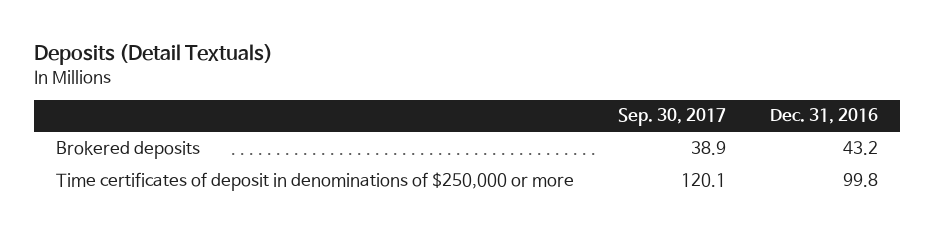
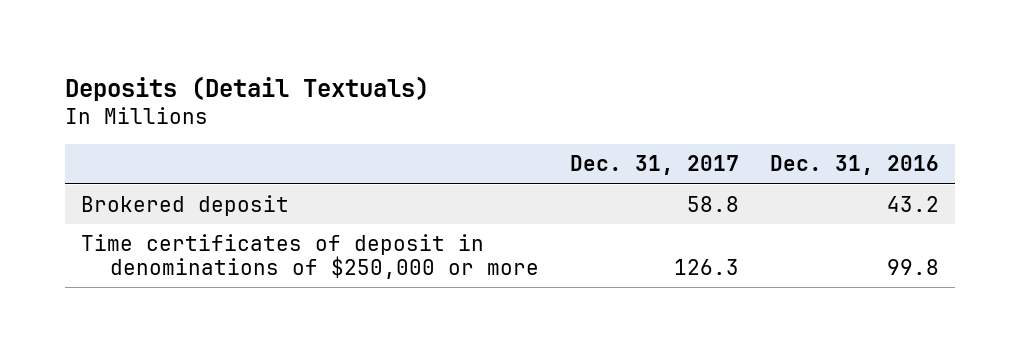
[618,108,727,127] Sep. 30, 2017 -> none
none -> [570,155,740,176] Dec. 31, 2017
[56,140,201,159] Brokered deposits -> [80,195,289,217] Brokered deposit

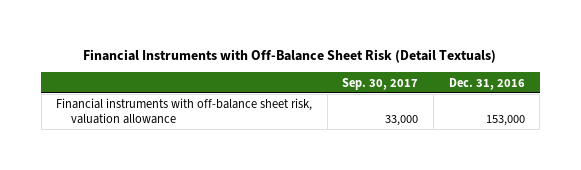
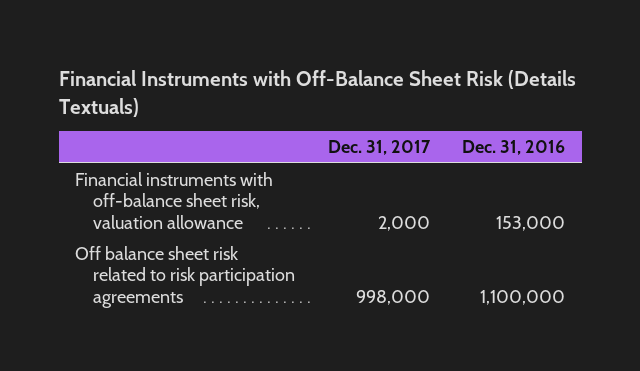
[83,49,497,64] Financial Instruments with Off-Balance Sheet Risk (Detail Textuals) -> [58,70,576,117] Financial Instruments with Off-Balance Sheet Risk (Details Textuals)
[342,77,419,90] Sep. 30, 2017 -> none
none -> [327,140,431,156] Dec. 31, 2017
none -> [74,245,296,308] Off balance sheet risk related to risk participation agreements

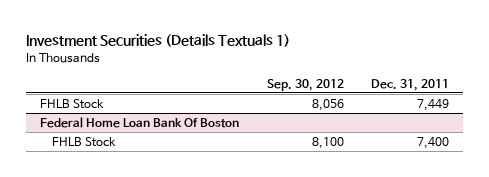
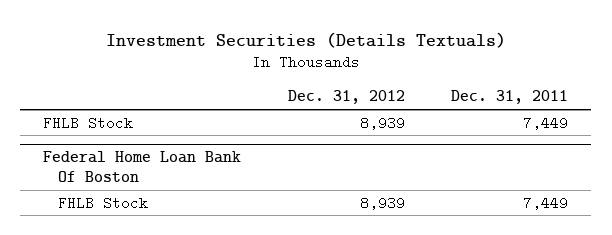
[26,34,291,48] Investment Securities (Details Textuals 1) -> [105,31,506,48] Investment Securities (Details Textuals)
[266,78,344,91] Sep. 30, 2012 -> none
none -> [287,90,405,105] Dec. 31, 2012
[417,136,450,149] 7,400 -> [523,195,569,210] 7,449

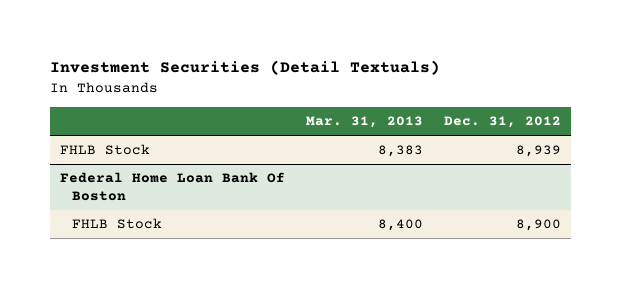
[105,31,506,48] Investment Securities (Details Textuals) -> [49,60,440,76] Investment Securities (Detail Textuals)
[451,90,569,105] Dec. 31, 2011 -> none
none -> [306,116,424,129] Mar. 31, 2013
[359,195,405,210] 8,939 -> [516,219,562,232] 8,900

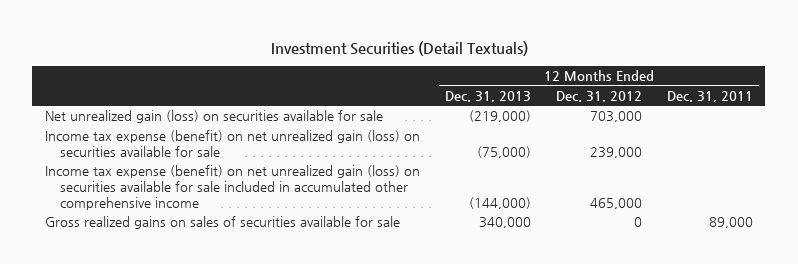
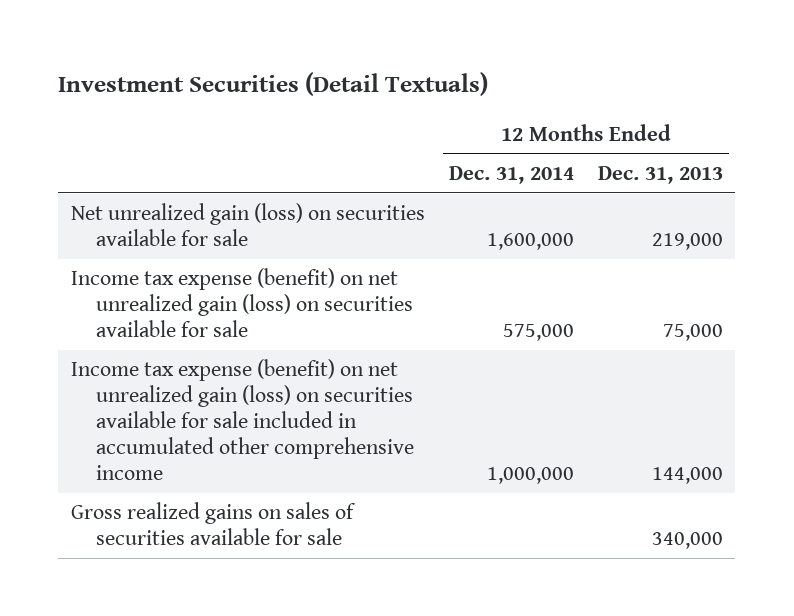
[555,90,642,102] Dec. 31, 2012 -> none
[666,90,753,102] Dec. 31, 2011 -> none
none -> [448,165,574,184] Dec. 31, 2014
[468,110,531,123] (219,000) -> [652,233,724,251] 219,000
[476,146,531,159] (75,000) -> [663,324,724,342] 75,000
[468,196,531,209] (144,000) -> [652,466,724,484] 144,000

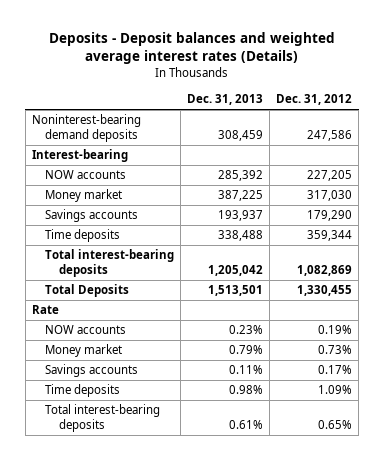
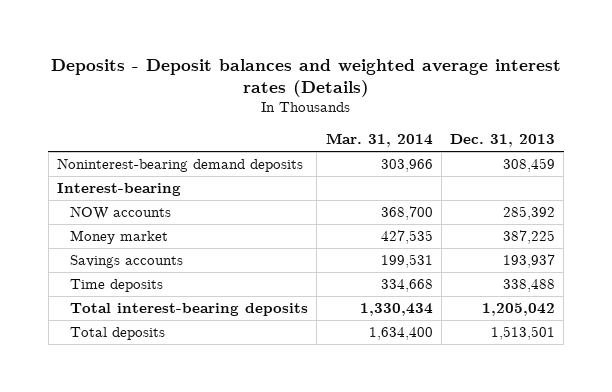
[276,94,353,106] Dec. 31, 2012 -> none
none -> [325,132,433,147] Mar. 31, 2014
[31,305,59,315] Rate -> none
[45,325,127,335] NOW accounts -> none
[45,344,123,358] Money market -> none
[45,364,139,378] Savings accounts -> none
[45,384,121,398] Time deposits -> none
[45,404,161,432] Total interest-bearing deposits -> none
[45,284,130,298] Total Deposits -> [70,327,166,341] Total deposits

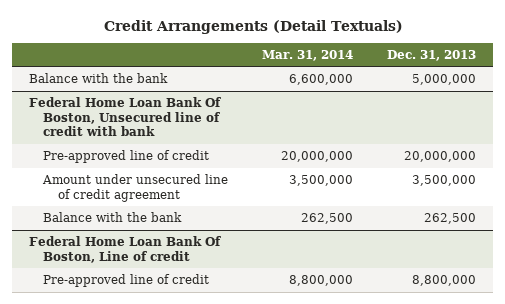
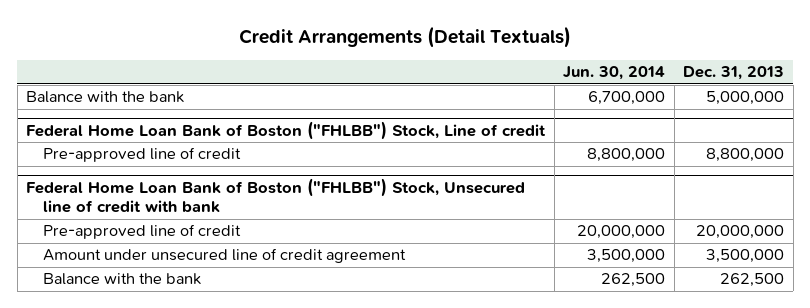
[262,49,354,61] Mar. 31, 2014 -> none
none -> [563,66,666,81] Jun. 30, 2014
none -> [26,121,547,141] Federal Home Loan Bank of Boston ("FHLBB") Stock, Line of credit
none -> [43,147,242,163] Pre-approved line of credit
[29,97,222,137] Federal Home Loan Bank Of Boston, Unsecured line of credit with bank -> [26,178,526,214] Federal Home Loan Bank of Boston ("FHLBB") Stock, Unsecured line of credit with bank
[29,236,222,263] Federal Home Loan Bank Of Boston, Line of credit -> none
[43,274,210,288] Pre-approved line of credit -> none

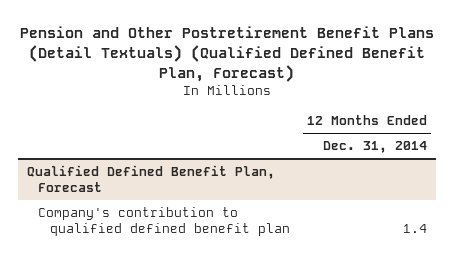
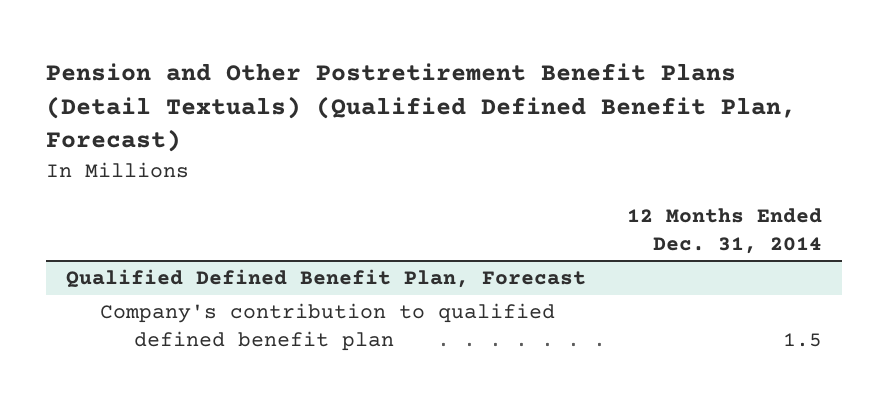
[402,223,427,233] 1.4 -> [782,333,822,348] 1.5

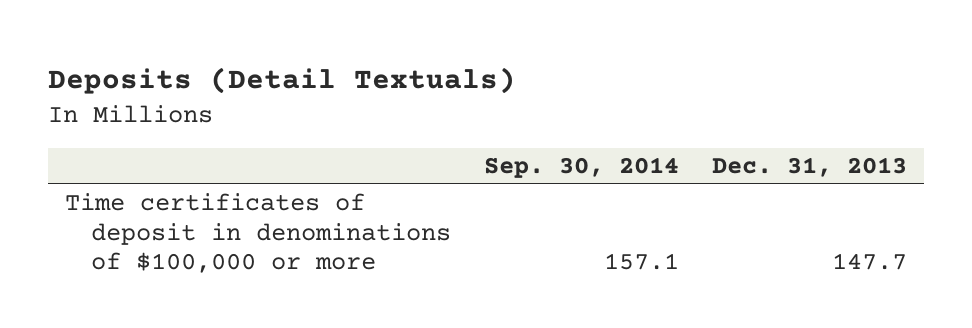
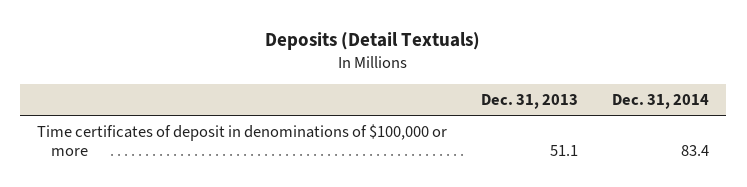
[483,157,679,179] Sep. 30, 2014 -> none
none -> [612,94,710,110] Dec. 31, 2014
[832,253,908,271] 147.7 -> [550,145,579,157] 51.1

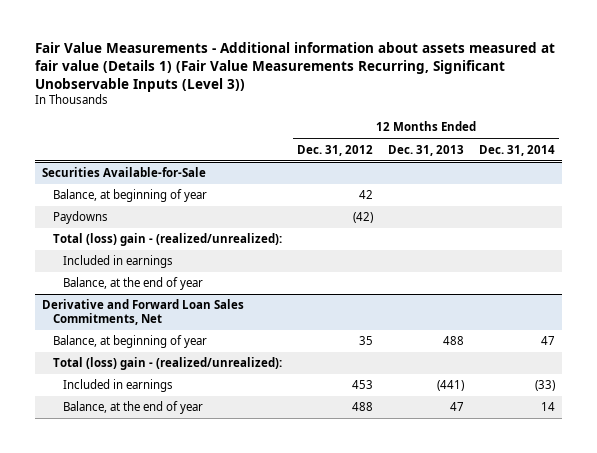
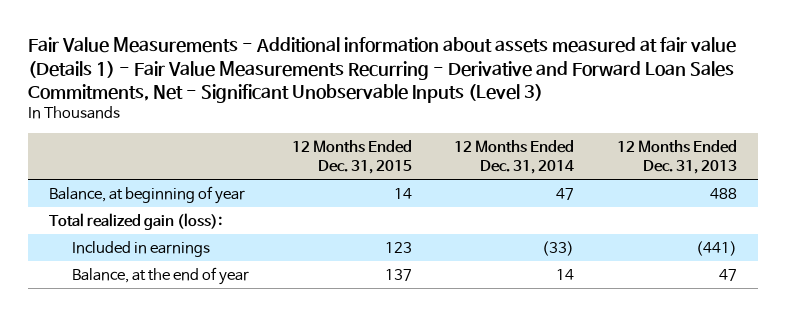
[34,41,555,92] Fair Value Measurements - Additional information about assets measured at fair value (Details 1) (Fair Value Measurements Recurring, Significant Unobservable Inputs (Level 3)) -> [27,37,736,103] Fair Value Measurements - Additional information about assets measured at fair value (Details 1) - Fair Value Measurements Recurring - Derivative and Forward Loan Sales Commitments, Net - Significant Unobservable Inputs (Level 3)
[296,144,373,156] Dec. 31, 2012 -> none
none -> [291,139,412,175] 12 Months Ended Dec. 31, 2015
[42,167,207,178] Securities Available-for-Sale -> none
[52,189,207,203] Balance, at beginning of year -> none
[52,211,108,225] Paydowns -> none
[52,233,282,247] Total (loss) gain - (realized/unrealized): -> none
[63,255,174,269] Included in earnings -> none
[63,277,204,291] Balance, at the end of year -> none
[42,299,245,326] Derivative and Forward Loan Sales Commitments, Net -> none
[52,357,282,371] Total (loss) gain - (realized/unrealized): -> [49,212,223,230] Total realized gain (loss):

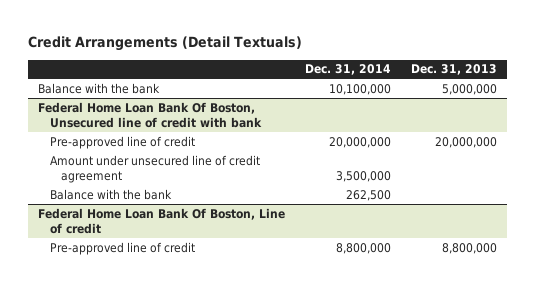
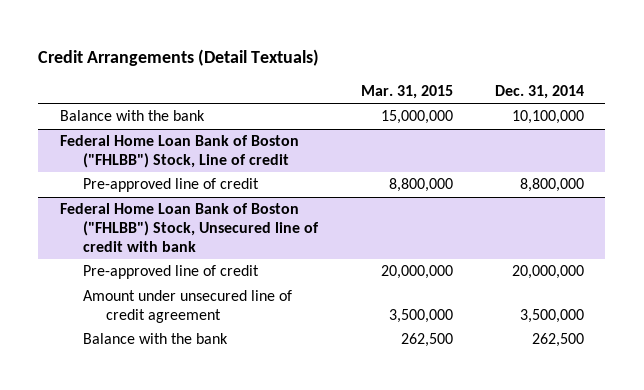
[411,64,498,76] Dec. 31, 2013 -> none
none -> [360,84,453,99] Mar. 31, 2015
none -> [59,135,299,169] Federal Home Loan Bank of Boston ("FHLBB") Stock, Line of credit
none -> [82,178,259,193] Pre-approved line of credit
[38,101,262,128] Federal Home Loan Bank Of Boston, Unsecured line of credit with bank -> [59,203,319,252] Federal Home Loan Bank of Boston ("FHLBB") Stock, Unsecured line of credit with bank
[38,207,286,234] Federal Home Loan Bank Of Boston, Line of credit -> none
[49,241,195,255] Pre-approved line of credit -> none

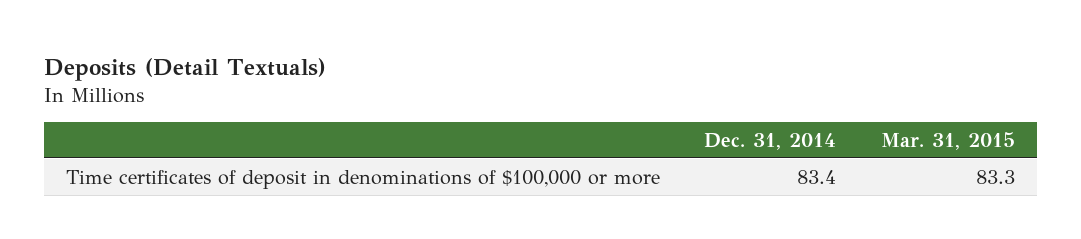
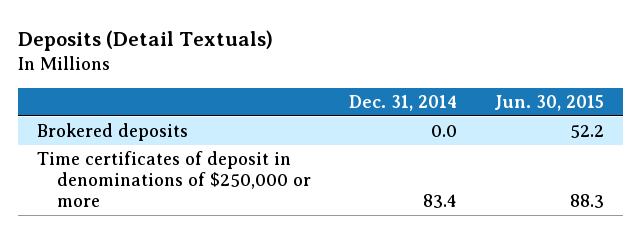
[880,131,1015,150] Mar. 31, 2015 -> none
none -> [494,95,605,112] Jun. 30, 2015
none -> [37,123,189,142] Brokered deposits
[65,169,660,189] Time certificates of deposit in denominations of $100,000 or more -> [37,151,312,207] Time certificates of deposit in denominations of $250,000 or more

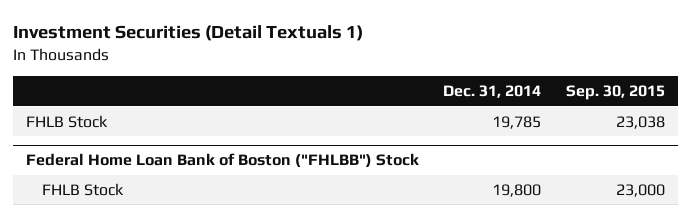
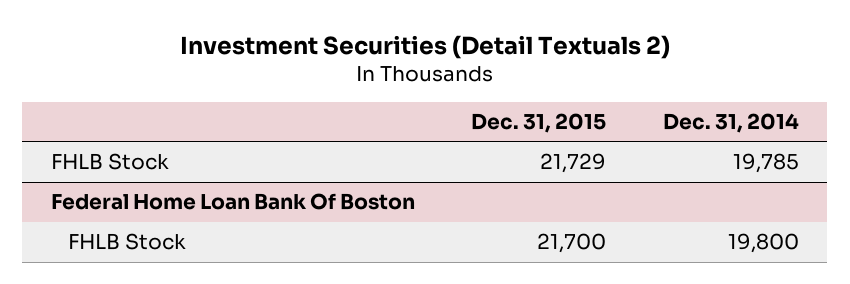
[13,25,364,42] Investment Securities (Detail Textuals 1) -> [179,34,670,59] Investment Securities (Detail Textuals 2)
[566,85,666,101] Sep. 30, 2015 -> none
none -> [471,112,607,133] Dec. 31, 2015
[25,153,419,169] Federal Home Loan Bank of Boston ("FHLBB") Stock -> [50,193,415,211] Federal Home Loan Bank Of Boston

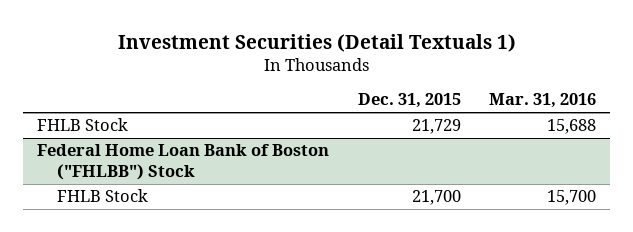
[179,34,670,59] Investment Securities (Detail Textuals 2) -> [117,33,516,52] Investment Securities (Detail Textuals 1)
[662,112,799,133] Dec. 31, 2014 -> none
none -> [489,93,597,109] Mar. 31, 2016
[50,193,415,211] Federal Home Loan Bank Of Boston -> [37,144,330,180] Federal Home Loan Bank of Boston ("FHLBB") Stock

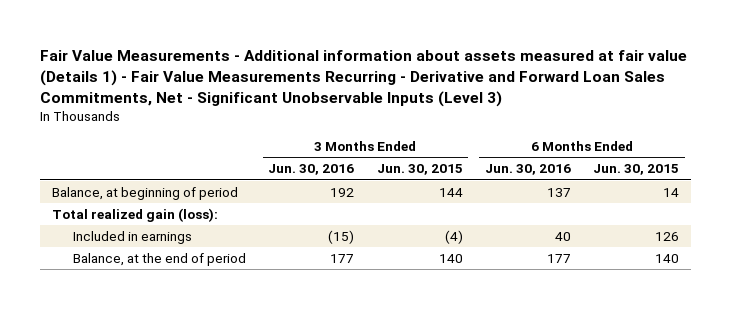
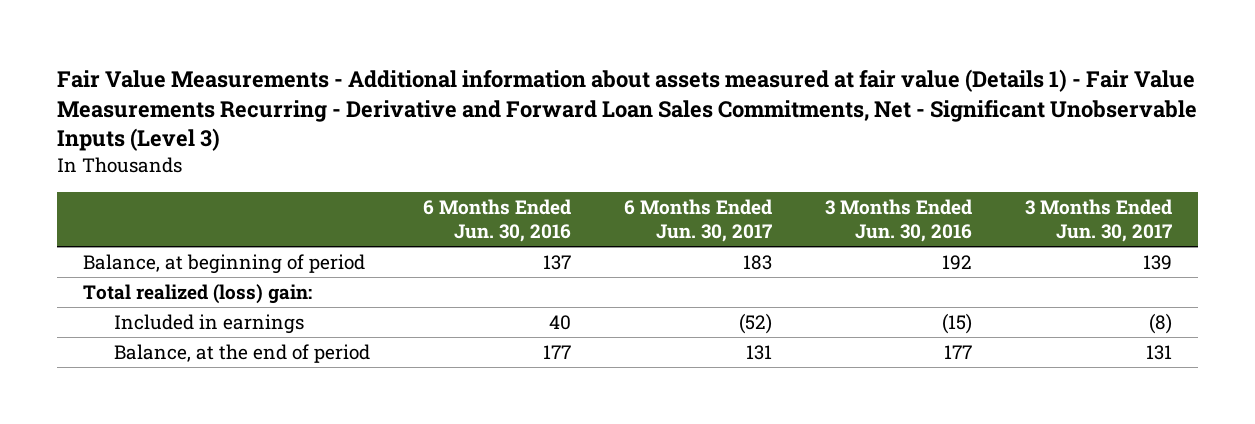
[376,164,463,176] Jun. 30, 2015 -> none
[593,164,680,176] Jun. 30, 2015 -> none
none -> [623,198,772,243] 6 Months Ended Jun. 30, 2017
none -> [1024,198,1172,243] 3 Months Ended Jun. 30, 2017
[51,208,218,223] Total realized gain (loss): -> [83,283,313,304] Total realized (loss) gain:

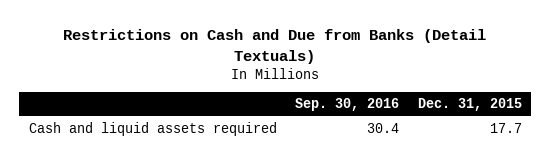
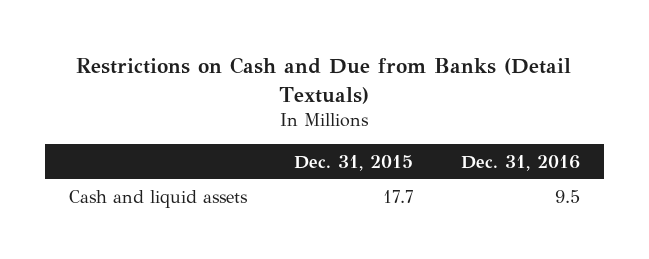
[295,98,400,112] Sep. 30, 2016 -> none
none -> [461,154,581,171] Dec. 31, 2016
[28,122,277,137] Cash and liquid assets required -> [68,190,248,209] Cash and liquid assets

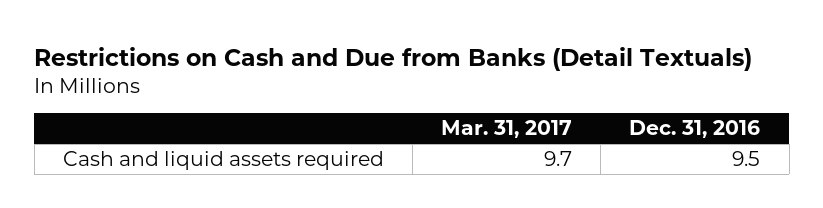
[294,154,414,171] Dec. 31, 2015 -> none
none -> [441,120,573,139] Mar. 31, 2017
[68,190,248,209] Cash and liquid assets -> [62,151,384,171] Cash and liquid assets required

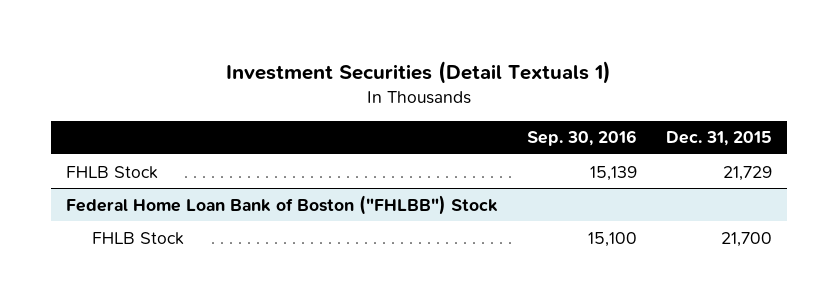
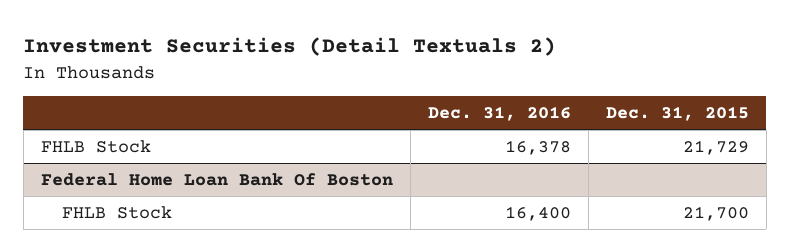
[225,60,611,84] Investment Securities (Detail Textuals 1) -> [23,37,557,57] Investment Securities (Detail Textuals 2)
[526,130,637,147] Sep. 30, 2016 -> none
none -> [427,106,571,122] Dec. 31, 2016
[65,194,498,215] Federal Home Loan Bank of Boston ("FHLBB") Stock -> [40,172,393,186] Federal Home Loan Bank Of Boston

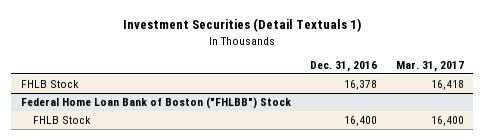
[23,37,557,57] Investment Securities (Detail Textuals 2) -> [123,18,362,33] Investment Securities (Detail Textuals 1)
[605,106,749,122] Dec. 31, 2015 -> none
none -> [395,60,464,72] Mar. 31, 2017
[40,172,393,186] Federal Home Loan Bank Of Boston -> [20,96,291,109] Federal Home Loan Bank of Boston ("FHLBB") Stock

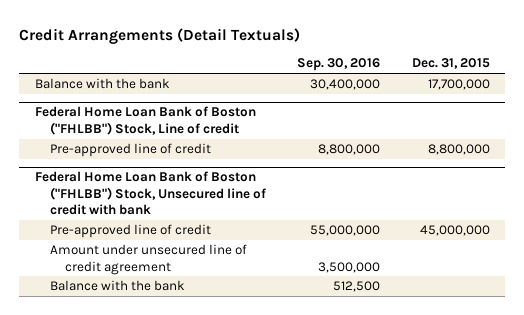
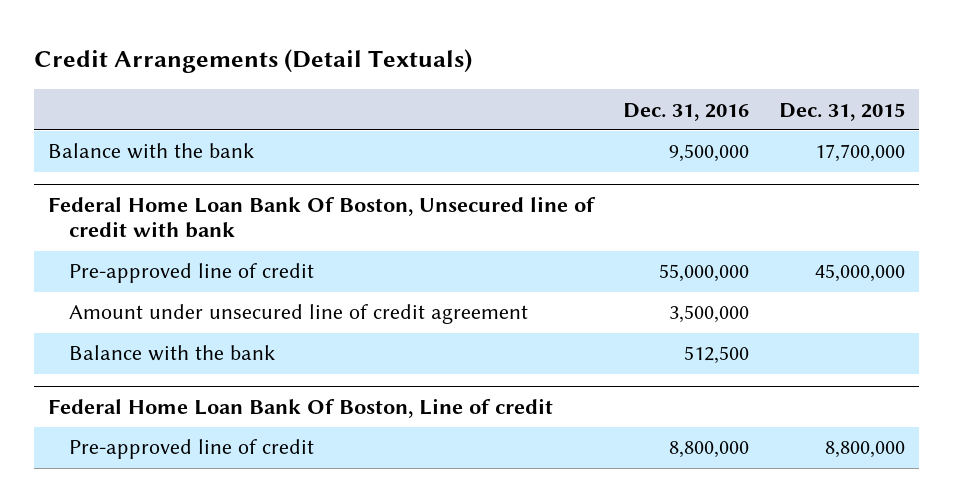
[297,58,381,72] Sep. 30, 2016 -> none
none -> [623,102,750,121] Dec. 31, 2016
[34,106,256,135] Federal Home Loan Bank of Boston ("FHLBB") Stock, Line of credit -> none
[49,143,211,158] Pre-approved line of credit -> none
[34,171,266,216] Federal Home Loan Bank of Boston ("FHLBB") Stock, Unsecured line of credit with bank -> [48,196,597,239] Federal Home Loan Bank Of Boston, Unsecured line of credit with bank
none -> [48,398,554,419] Federal Home Loan Bank Of Boston, Line of credit
none -> [69,439,315,460] Pre-approved line of credit

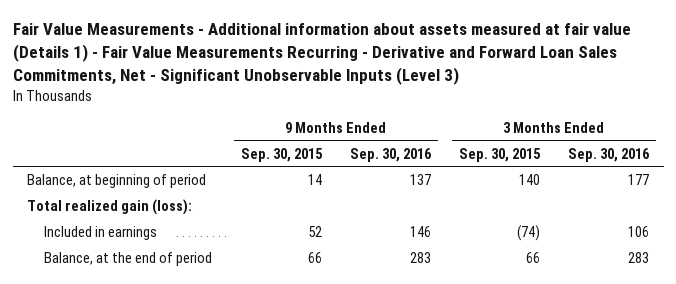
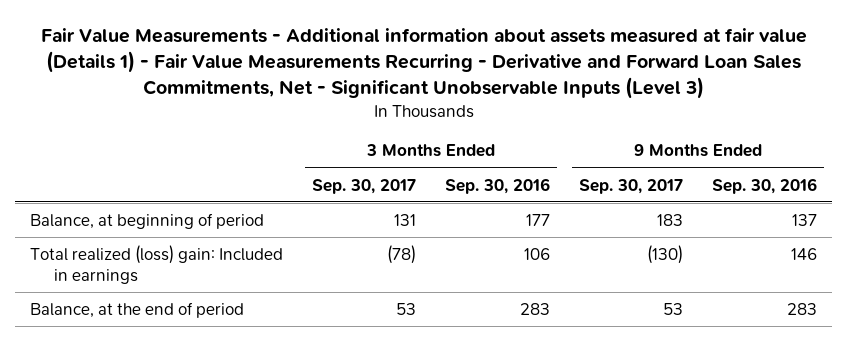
[240,147,323,162] Sep. 30, 2015 -> none
[459,147,542,162] Sep. 30, 2015 -> none
none -> [311,178,416,194] Sep. 30, 2017
none -> [579,178,684,194] Sep. 30, 2017
[26,198,192,215] Total realized gain (loss): -> none
[44,225,158,240] Included in earnings -> [29,244,283,284] Total realized (loss) gain: Included in earnings

